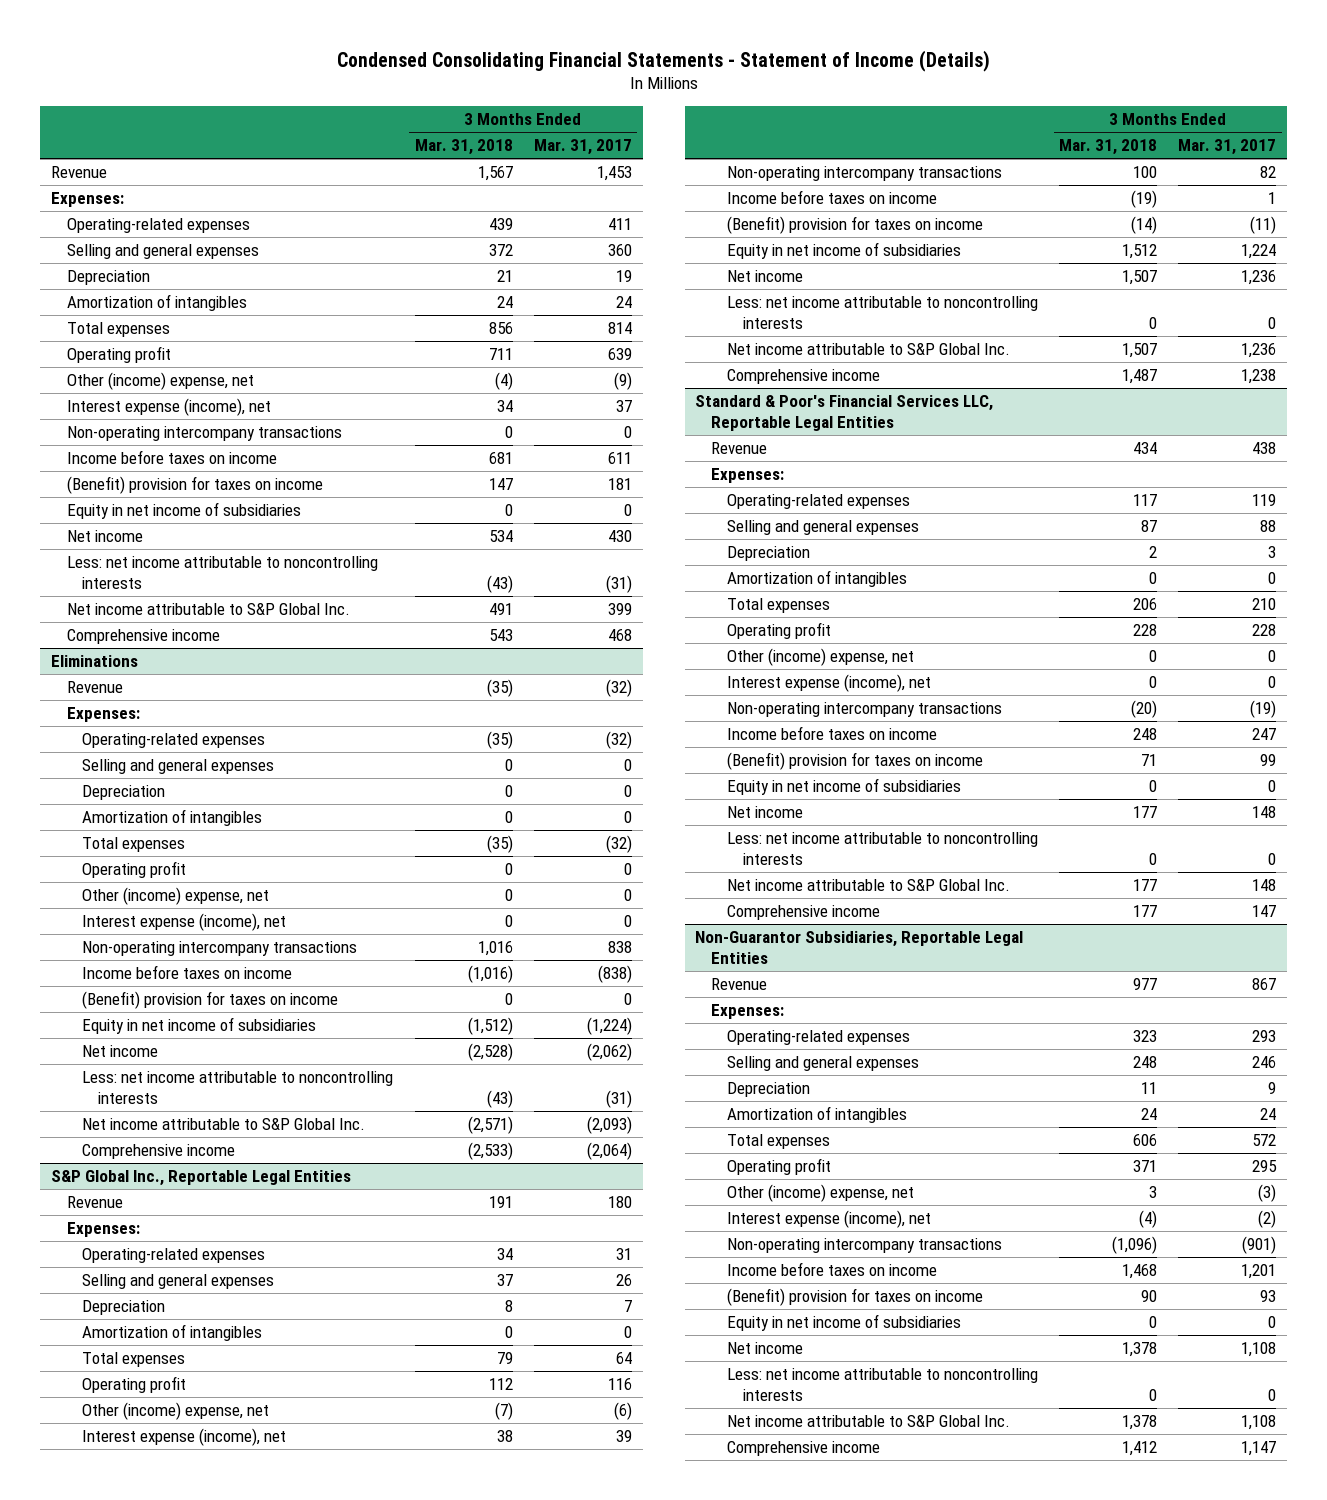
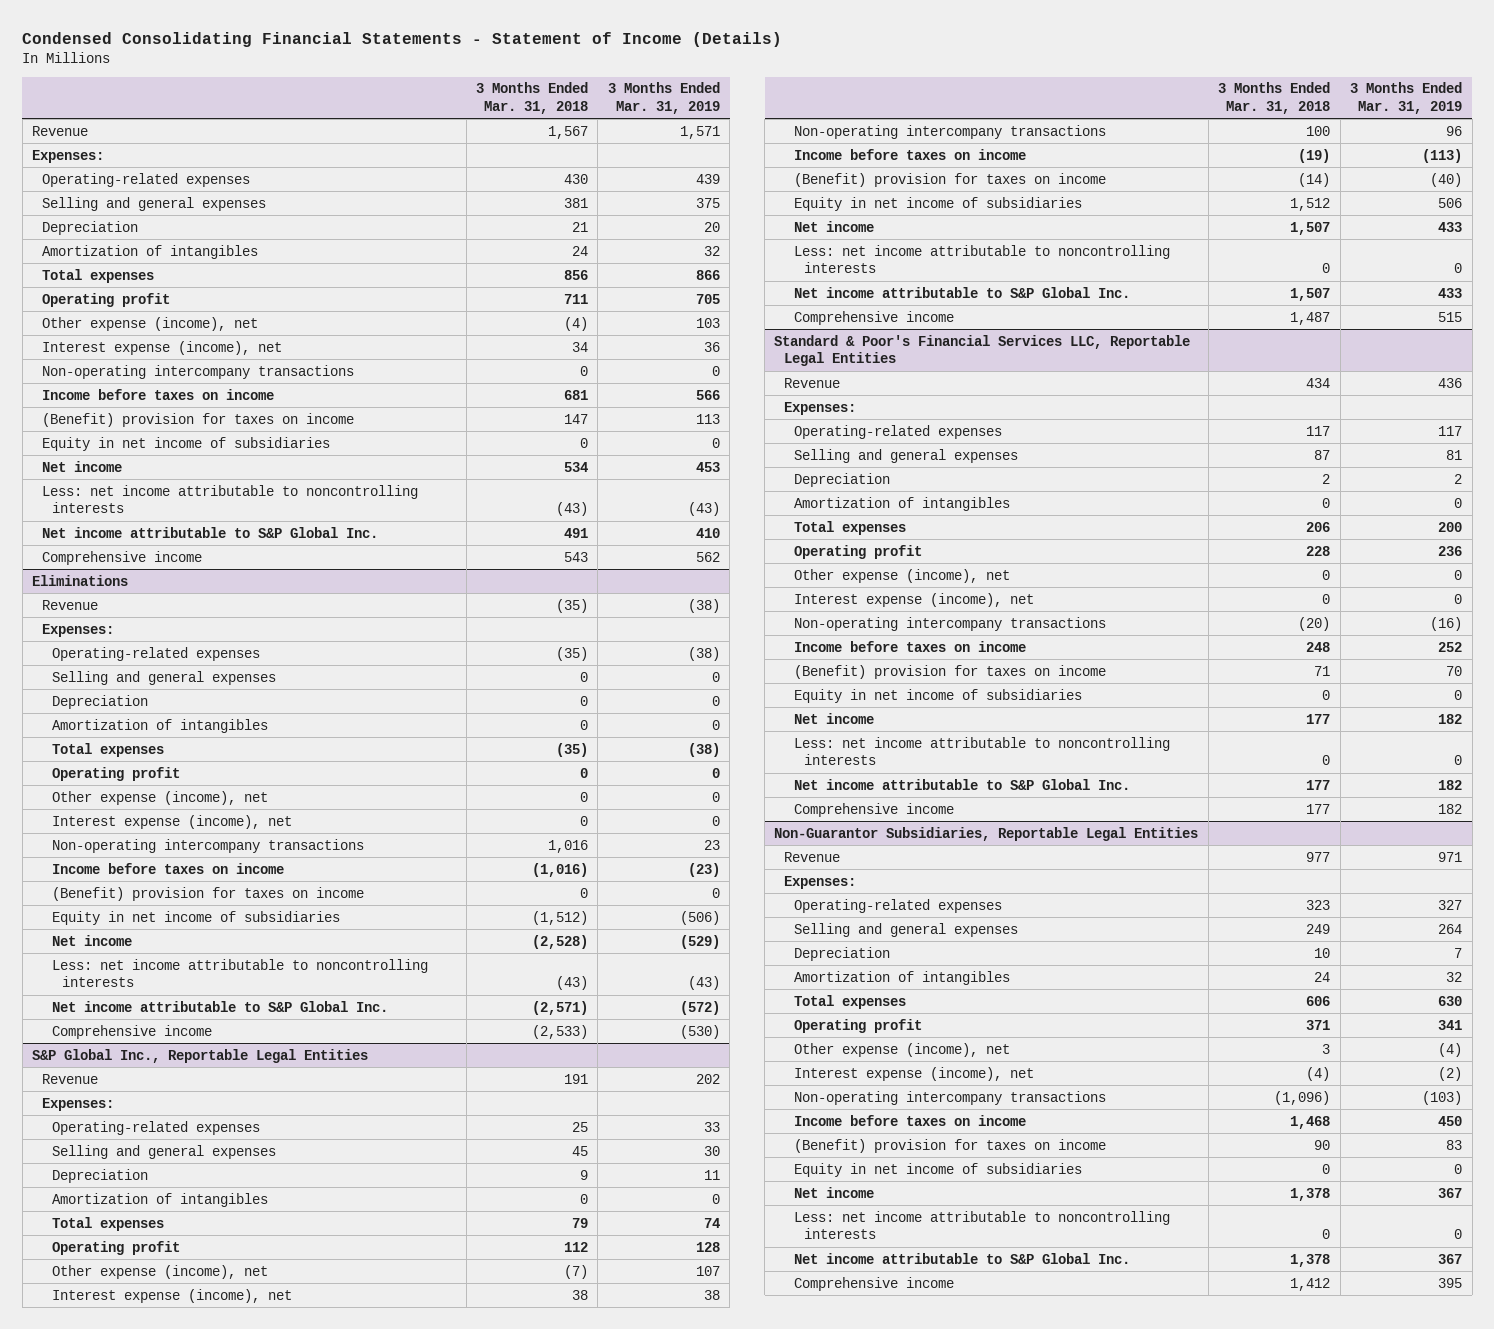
[534,139,633,156] Mar. 31, 2017 -> none
none -> [607,82,720,114] 3 Months Ended Mar. 31, 2019
[488,218,513,231] 439 -> [564,173,589,184] 430
[488,244,513,257] 372 -> [564,197,589,208] 381
[66,372,254,391] Other (income) expense, net -> [42,316,259,331] Other expense (income), net
[82,887,270,906] Other (income) expense, net -> [52,790,269,805] Other expense (income), net
[496,1248,513,1261] 34 -> [572,1121,589,1132] 25
[496,1274,513,1287] 37 -> [572,1145,589,1156] 45
[504,1300,513,1313] 8 -> [580,1169,589,1180] 9
[82,1402,270,1421] Other (income) expense, net -> [52,1264,269,1279] Other expense (income), net
[726,648,914,667] Other (income) expense, net -> [794,568,1011,583] Other expense (income), net
[1133,1056,1158,1069] 248 -> [1306,923,1331,934] 249
[1141,1082,1158,1095] 11 -> [1314,947,1331,958] 10
[726,1184,914,1203] Other (income) expense, net -> [794,1042,1011,1057] Other expense (income), net

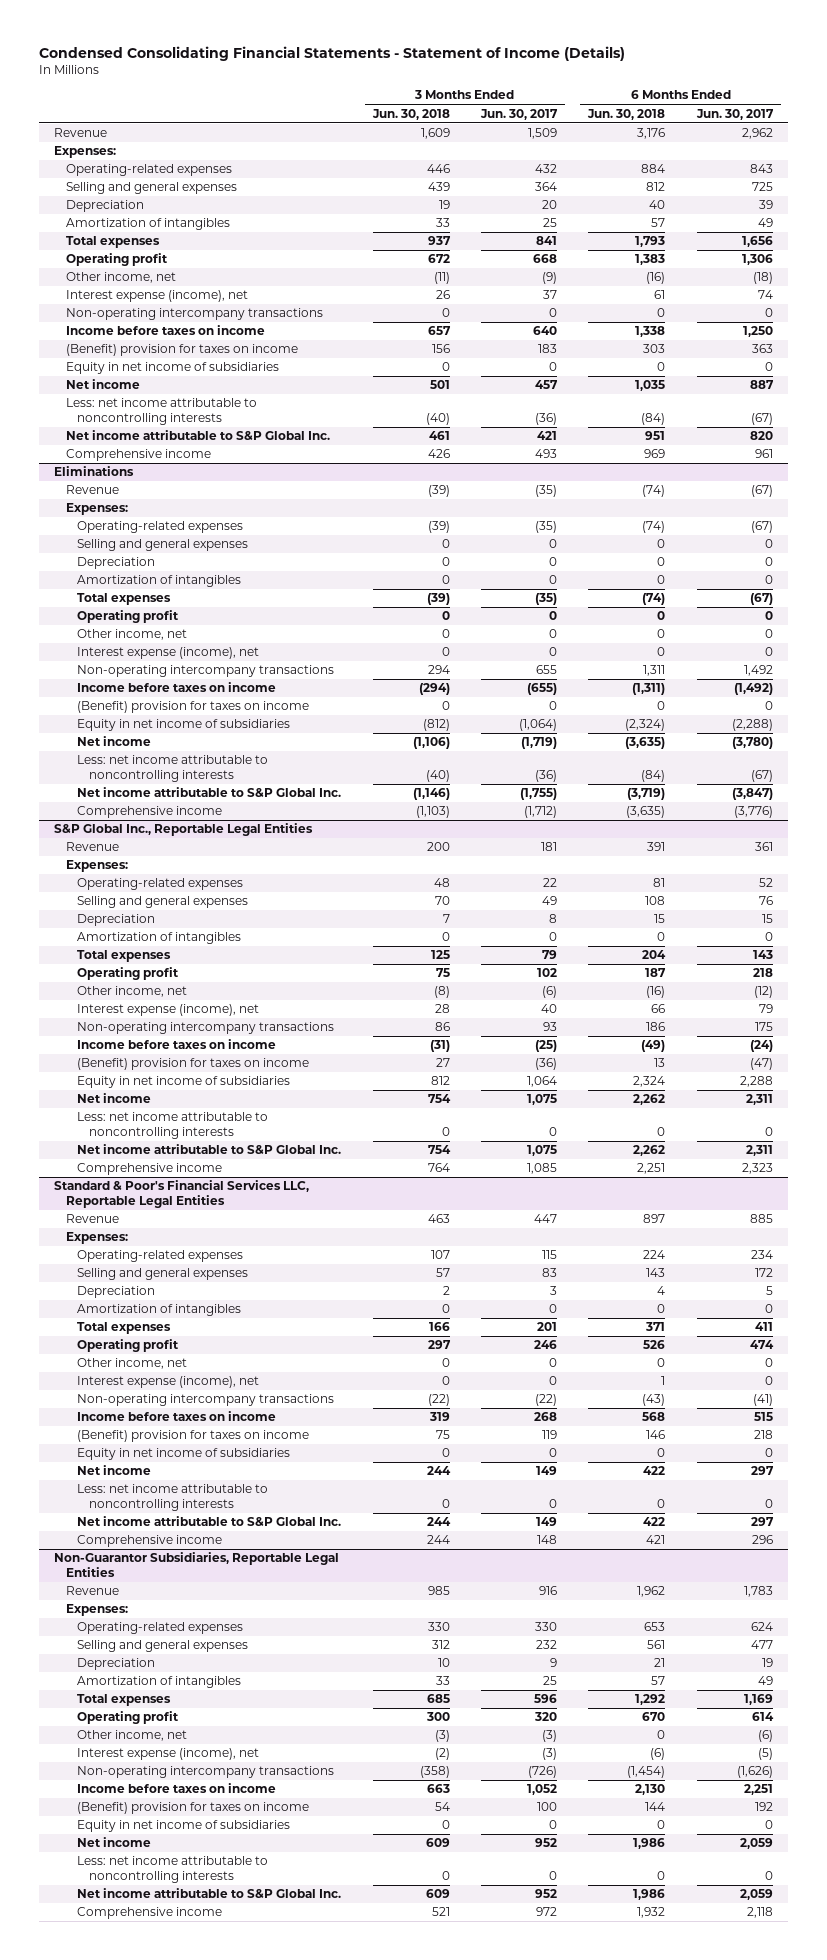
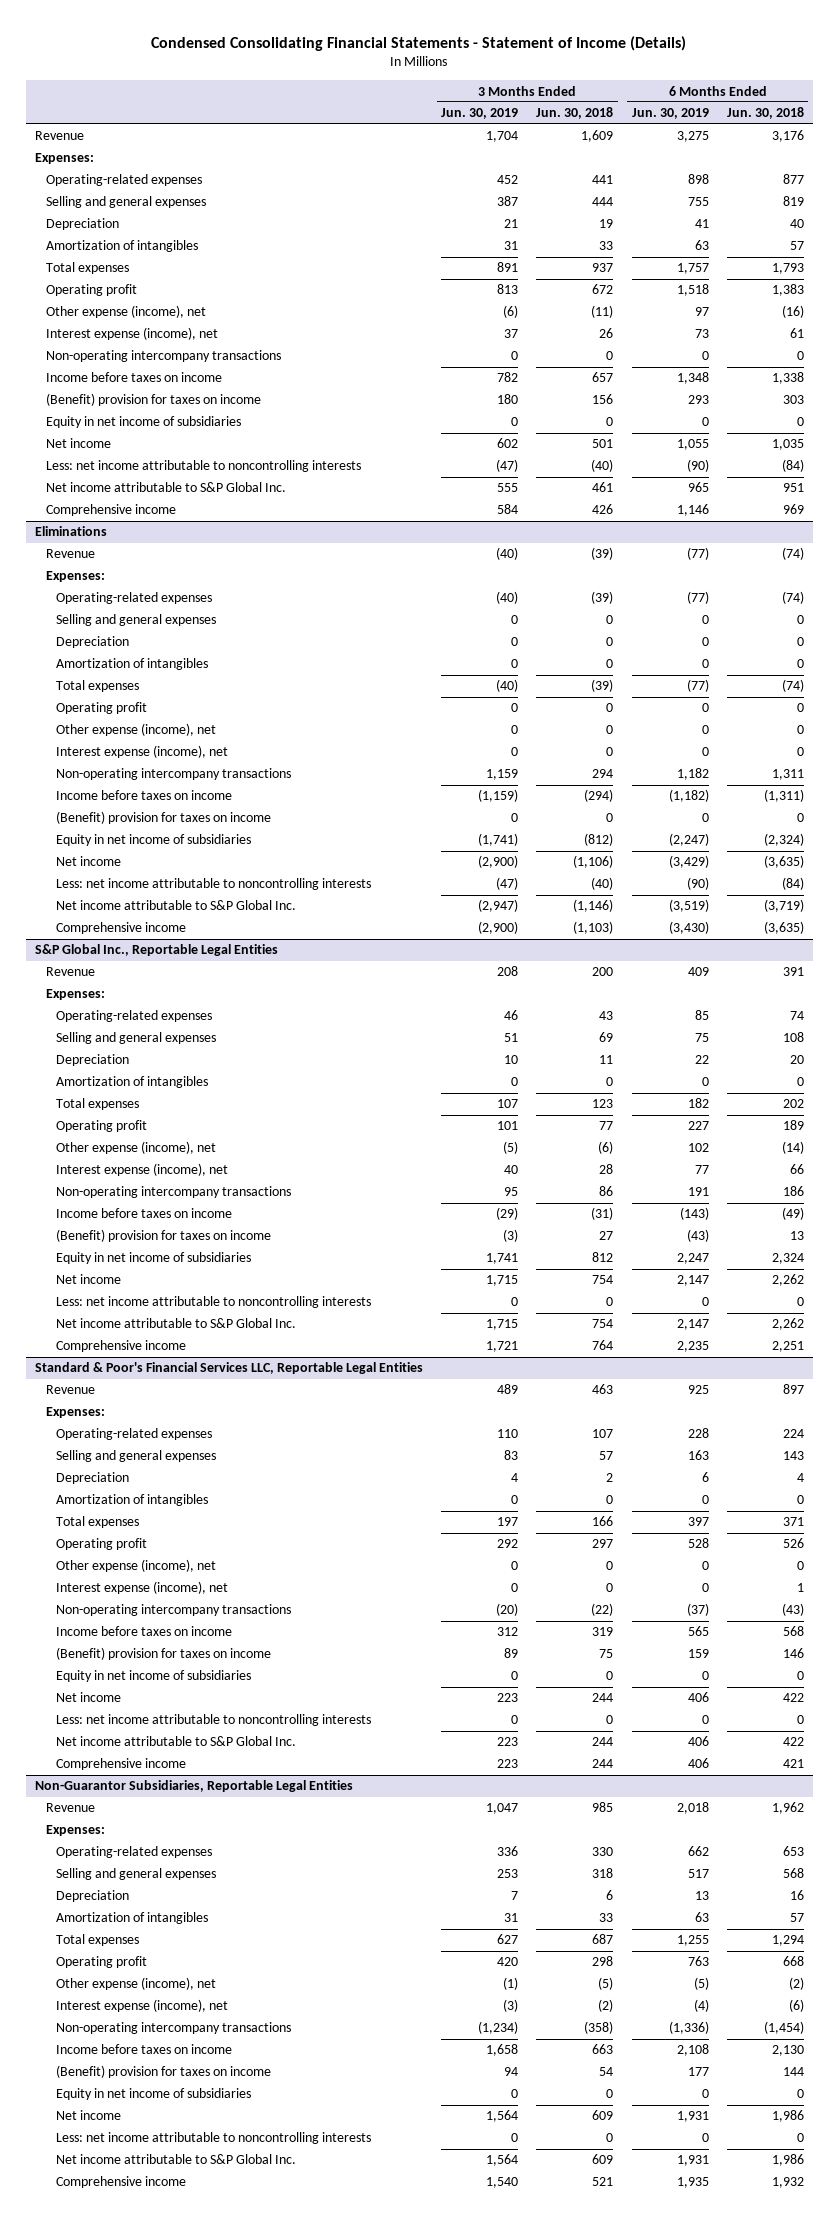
[479,108,558,120] Jun. 30, 2017 -> none
[695,108,774,120] Jun. 30, 2017 -> none
none -> [441,108,519,120] Jun. 30, 2019
none -> [631,108,709,120] Jun. 30, 2019
[426,164,450,174] 446 -> [592,175,614,185] 441
[641,164,666,174] 884 -> [782,174,804,185] 877
[427,182,450,192] 439 -> [592,197,614,207] 444
[646,182,666,192] 812 -> [782,196,804,207] 819
[65,272,176,284] Other income, net -> [45,305,206,319] Other expense (income), net
[77,629,188,641] Other income, net -> [56,723,217,737] Other expense (income), net
[433,878,450,888] 48 -> [599,1011,614,1021] 43
[653,878,666,888] 81 -> [789,1011,804,1021] 74
[434,896,450,906] 70 -> [599,1032,614,1043] 69
[442,914,450,924] 7 -> [599,1055,614,1065] 11
[654,914,666,924] 15 -> [789,1055,804,1065] 20
[430,950,450,960] 125 -> [592,1099,614,1109] 123
[642,950,667,960] 204 -> [782,1099,804,1109] 202
[435,968,450,978] 75 -> [599,1121,614,1131] 77
[645,968,667,978] 187 -> [782,1120,804,1131] 189
[77,986,188,998] Other income, net -> [56,1141,217,1155] Other expense (income), net
[433,986,450,999] (8) -> [598,1141,614,1155] (6)
[646,986,666,999] (16) -> [781,1141,804,1155] (14)
[77,1358,188,1370] Other income, net -> [56,1559,217,1573] Other expense (income), net
[431,1640,450,1650] 312 -> [592,1868,614,1879] 318
[647,1640,666,1650] 561 -> [782,1868,804,1879] 568
[437,1658,450,1668] 10 -> [606,1890,614,1901] 6
[654,1658,666,1668] 21 -> [789,1890,804,1901] 16
[426,1694,450,1704] 685 -> [592,1934,614,1945] 687
[635,1694,666,1706] 1,292 -> [771,1935,804,1947] 1,294
[425,1712,450,1722] 300 -> [592,1956,614,1967] 298
[642,1712,666,1722] 670 -> [782,1956,804,1967] 668
[77,1730,188,1742] Other income, net -> [56,1977,217,1991] Other expense (income), net
[434,1730,450,1743] (3) -> [598,1977,614,1991] (5)
[657,1730,666,1740] 0 -> [788,1977,804,1991] (2)

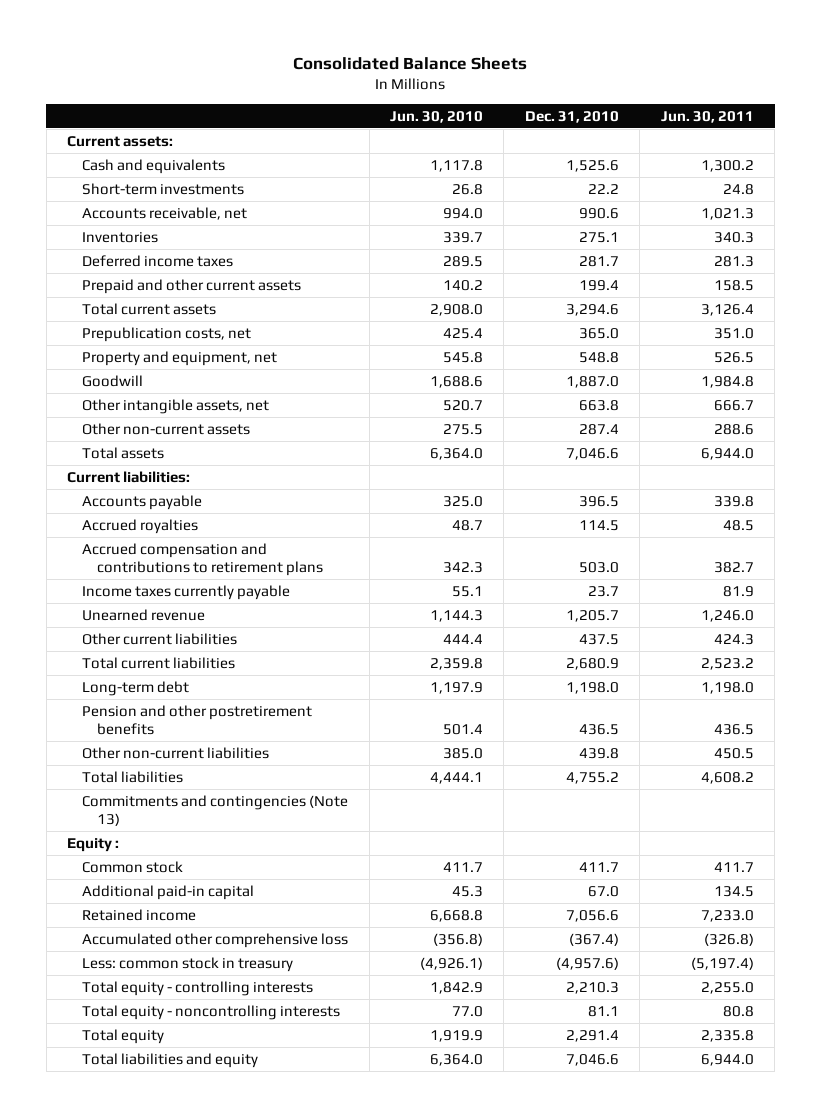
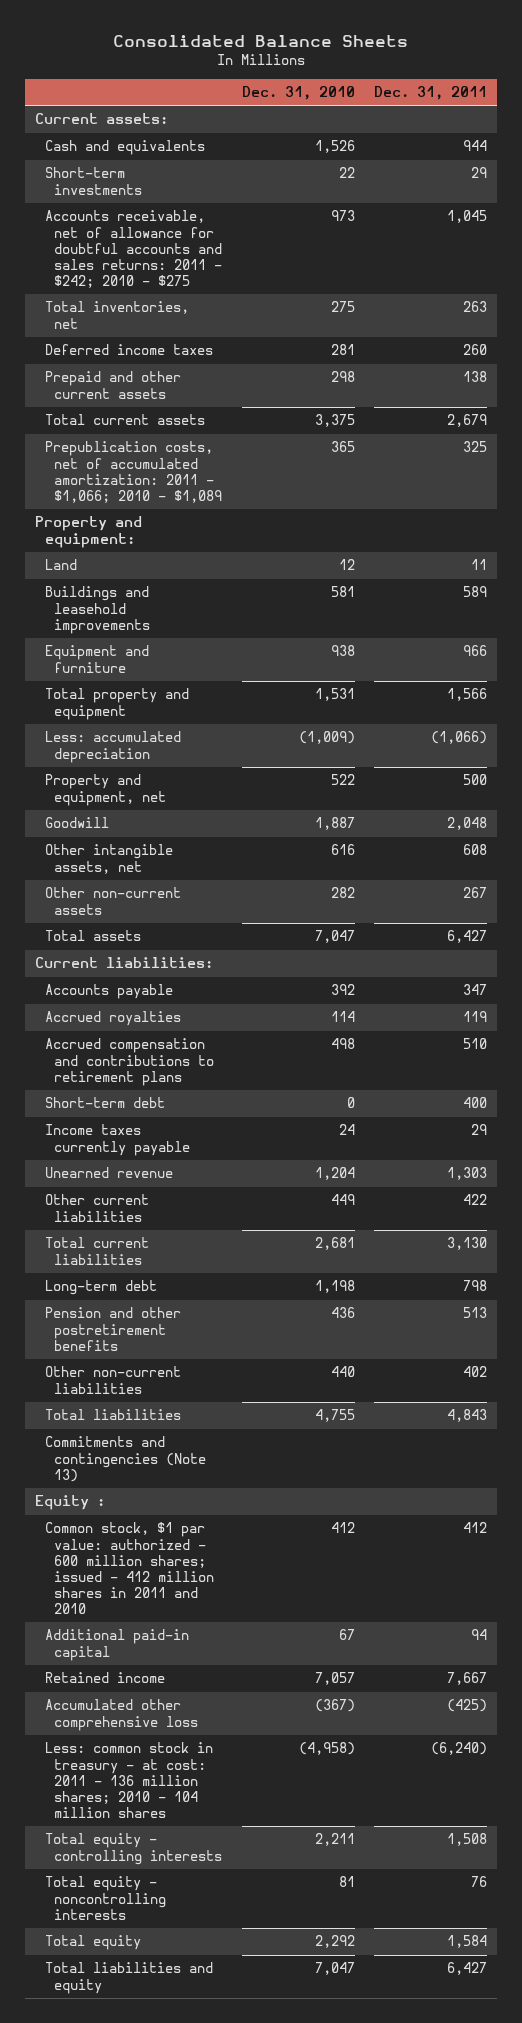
[390,110,484,123] Jun. 30, 2010 -> none
[660,110,754,123] Jun. 30, 2011 -> none
none -> [374,86,488,101] Dec. 31, 2011
[565,159,619,172] 1,525.6 -> [314,140,355,154] 1,526
[587,183,619,194] 22.2 -> [338,167,355,179] 22
[82,206,248,220] Accounts receivable, net -> [44,210,223,288] Accounts receivable, net of allowance for doubtful accounts and sales returns: 2011 - $242; 2010 - $275
[578,207,619,219] 990.6 -> [330,210,355,222] 973
[82,231,159,243] Inventories -> [44,301,189,329] Total inventories, net
[578,231,619,243] 275.1 -> [330,301,355,313] 275
[578,255,619,267] 281.7 -> [330,344,355,356] 281
[578,279,619,291] 199.4 -> [330,371,355,383] 298
[565,303,619,316] 3,294.6 -> [314,414,355,428] 3,375
[82,326,252,342] Prepublication costs, net -> [44,441,223,503] Prepublication costs, net of accumulated amortization: 2011 - $1,066; 2010 - $1,089
[578,327,619,339] 365.0 -> [330,441,355,453] 365
none -> [34,516,142,548] Property and equipment:
none -> [44,559,77,571] Land
none -> [44,586,151,634] Buildings and leasehold improvements
none -> [44,645,149,673] Equipment and furniture
none -> [44,688,189,720] Total property and equipment
none -> [44,731,181,763] Less: accumulated depreciation
[578,351,619,363] 548.8 -> [330,774,355,786] 522
[565,375,619,388] 1,887.0 -> [314,817,355,831] 1,887
[578,399,619,411] 663.8 -> [330,844,355,856] 616
[578,423,619,435] 287.4 -> [330,887,355,899] 282
[565,447,619,460] 7,046.6 -> [314,930,355,944] 7,047
[578,495,619,507] 396.5 -> [330,984,355,996] 392
[578,519,619,531] 114.5 -> [330,1011,355,1023] 114
[578,561,619,573] 503.0 -> [330,1038,355,1050] 498
none -> [44,1097,165,1109] Short-term debt
[587,585,619,597] 23.7 -> [338,1124,355,1136] 24
[565,609,619,622] 1,205.7 -> [314,1167,355,1181] 1,204
[578,633,619,645] 437.5 -> [330,1194,355,1206] 449
[565,657,619,670] 2,680.9 -> [314,1237,355,1251] 2,681
[565,681,619,694] 1,198.0 -> [314,1280,355,1294] 1,198
[578,723,619,735] 436.5 -> [330,1307,355,1319] 436
[578,747,619,759] 439.8 -> [330,1366,355,1378] 440
[565,771,619,784] 4,755.2 -> [314,1409,355,1423] 4,755
[82,860,184,873] Common stock -> none
none -> [44,1522,215,1614] Common stock, $1 par value: authorized - 600 million shares; issued - 412 million shares in 2011 and 2010
[587,885,619,897] 67.0 -> [338,1629,355,1641] 67
[565,909,619,922] 7,056.6 -> [314,1672,355,1686] 7,057
[568,932,619,946] (367.4) -> [314,1699,355,1713] (367)
[82,956,294,972] Less: common stock in treasury -> [44,1742,213,1818] Less: common stock in treasury - at cost: 2011 - 136 million shares; 2010 - 104 million shares
[555,956,619,970] (4,957.6) -> [298,1742,355,1756] (4,958)
[565,981,619,994] 2,210.3 -> [314,1833,355,1847] 2,211
[587,1005,619,1017] 81.1 -> [338,1876,355,1888] 81
[565,1029,619,1042] 2,291.4 -> [314,1935,355,1949] 2,292
[565,1053,619,1066] 7,046.6 -> [314,1962,355,1976] 7,047

